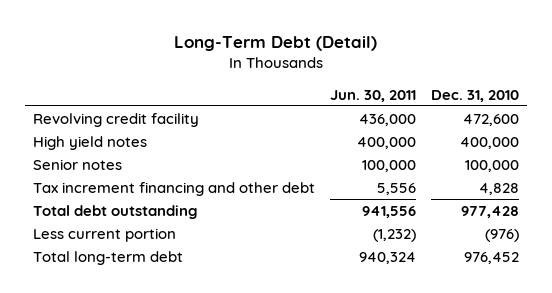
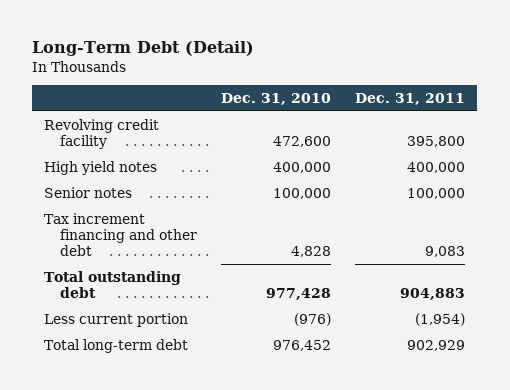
[329,89,416,102] Jun. 30, 2011 -> none
none -> [355,92,466,105] Dec. 31, 2011
[32,204,198,219] Total debt outstanding -> [44,270,182,299] Total outstanding debt

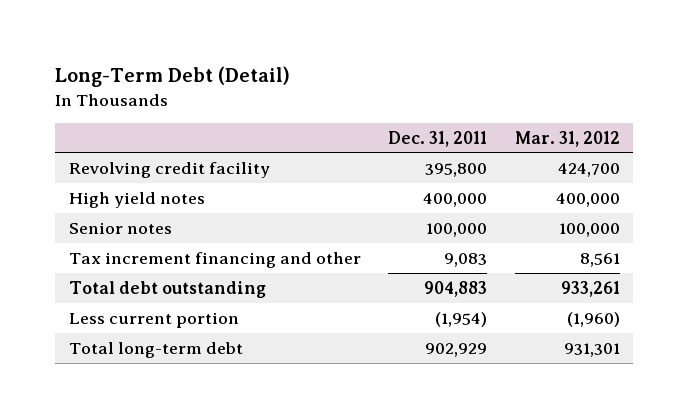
[221,92,332,105] Dec. 31, 2010 -> none
none -> [514,130,620,147] Mar. 31, 2012
[44,212,198,257] Tax increment financing and other debt -> [69,251,362,268] Tax increment financing and other
[44,270,182,299] Total outstanding debt -> [69,280,267,298] Total debt outstanding

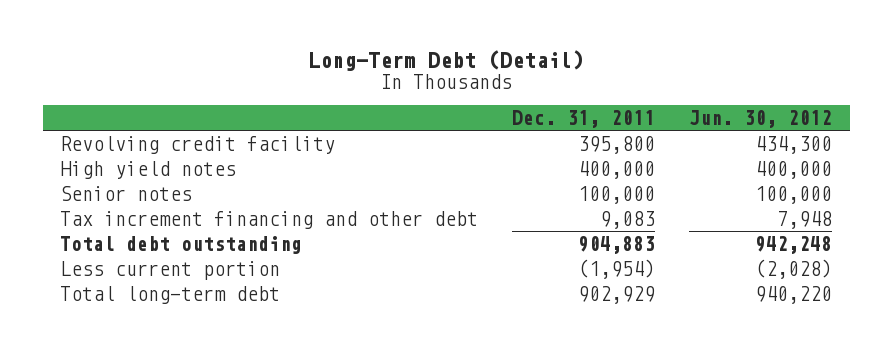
[514,130,620,147] Mar. 31, 2012 -> none
none -> [689,109,833,128] Jun. 30, 2012
[69,251,362,268] Tax increment financing and other -> [60,210,479,229] Tax increment financing and other debt

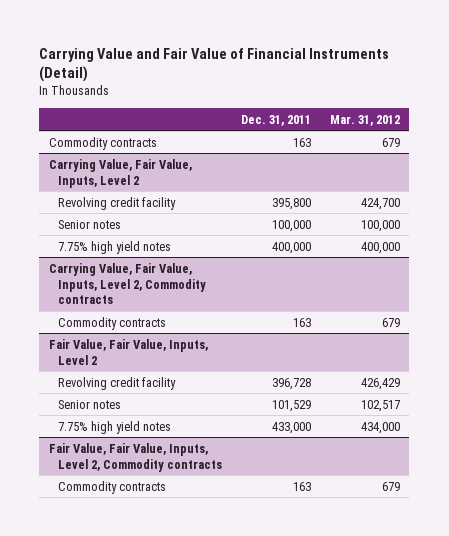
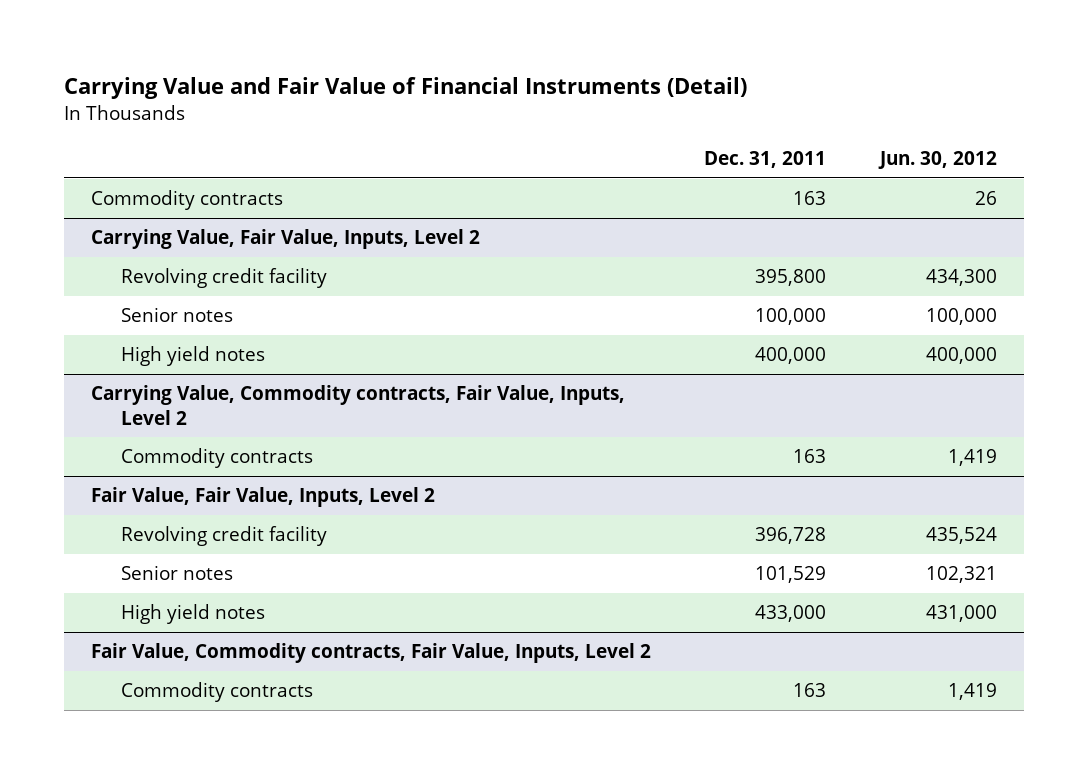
[329,114,400,126] Mar. 31, 2012 -> none
none -> [877,151,997,170] Jun. 30, 2012
[57,240,171,254] 7.75% high yield notes -> [121,346,266,367] High yield notes
[48,262,206,305] Carrying Value, Fair Value, Inputs, Level 2, Commodity contracts -> [91,385,626,425] Carrying Value, Commodity contracts, Fair Value, Inputs, Level 2
[57,420,171,434] 7.75% high yield notes -> [121,604,266,625] High yield notes
[48,442,222,472] Fair Value, Fair Value, Inputs, Level 2, Commodity contracts -> [91,643,652,664] Fair Value, Commodity contracts, Fair Value, Inputs, Level 2

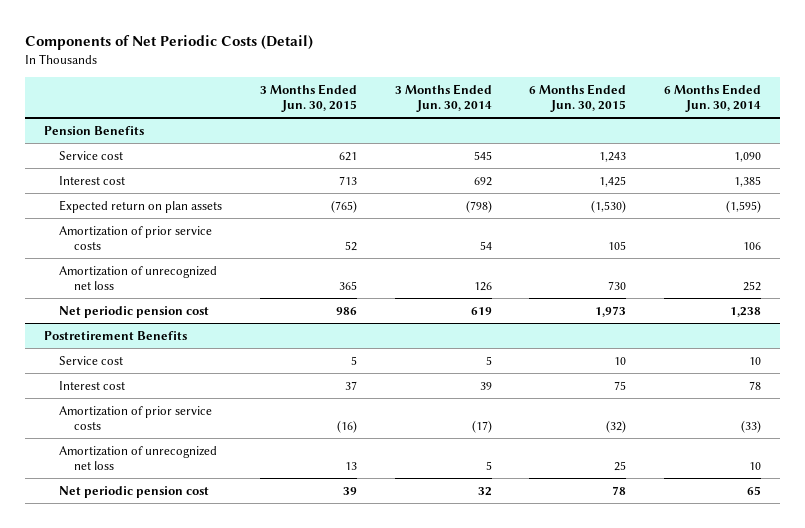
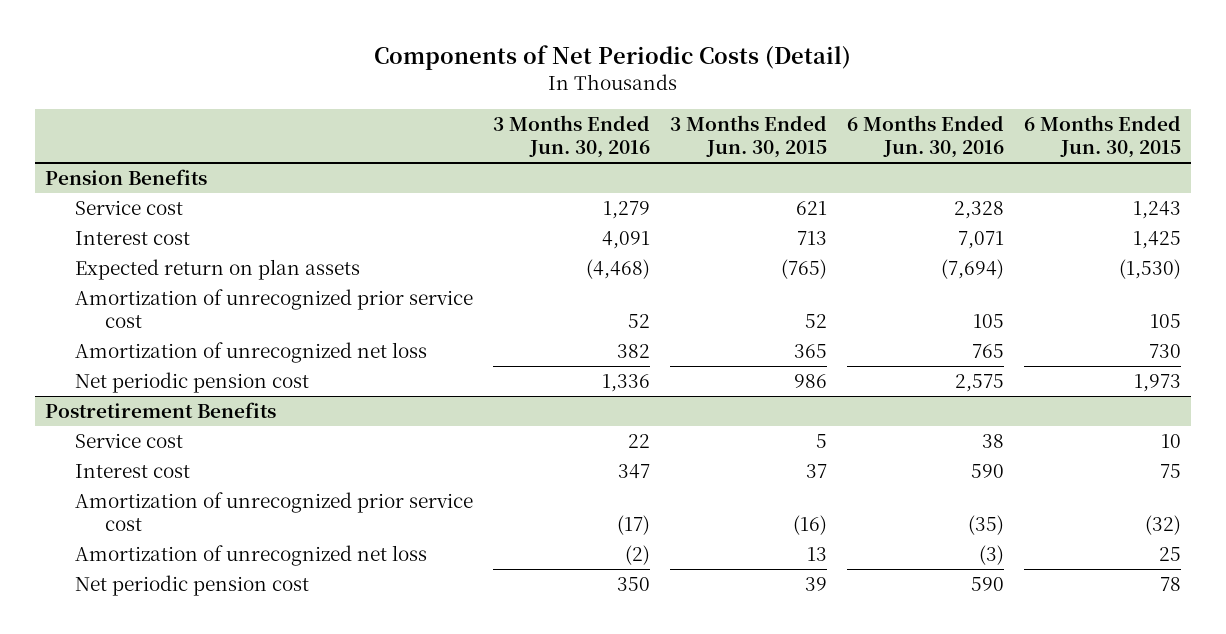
[394,83,492,113] 3 Months Ended Jun. 30, 2014 -> none
[664,83,762,113] 6 Months Ended Jun. 30, 2014 -> none
none -> [493,115,651,159] 3 Months Ended Jun. 30, 2016
none -> [847,115,1005,159] 6 Months Ended Jun. 30, 2016
[58,225,212,251] Amortization of prior service costs -> [74,288,473,329] Amortization of unrecognized prior service cost
[58,405,212,431] Amortization of prior service costs -> [74,491,473,532] Amortization of unrecognized prior service cost

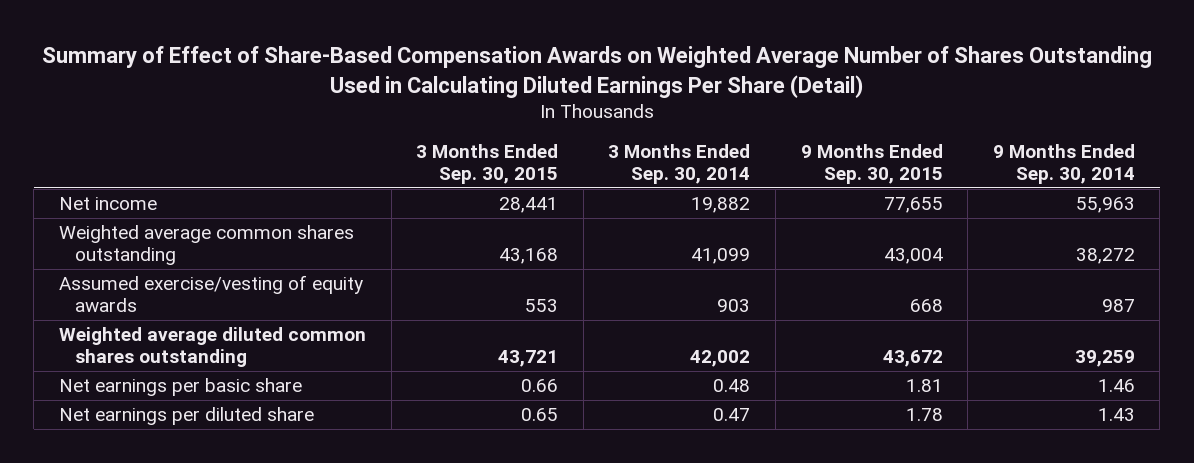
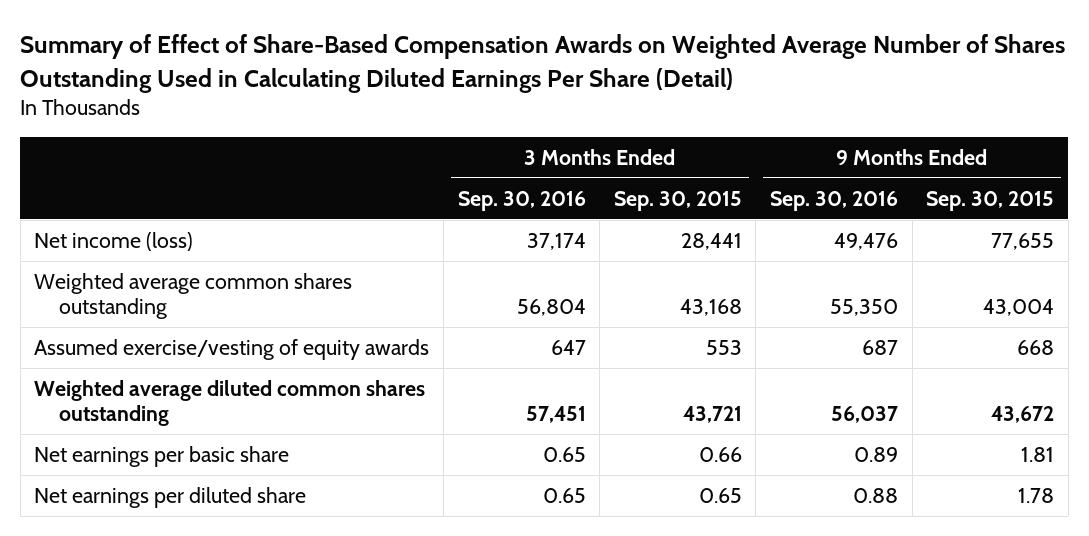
[608,144,751,185] 3 Months Ended Sep. 30, 2014 -> none
[992,144,1135,185] 9 Months Ended Sep. 30, 2014 -> none
none -> [457,190,586,211] Sep. 30, 2016
none -> [770,190,899,211] Sep. 30, 2016
[59,196,158,210] Net income -> [34,231,194,251] Net income (loss)

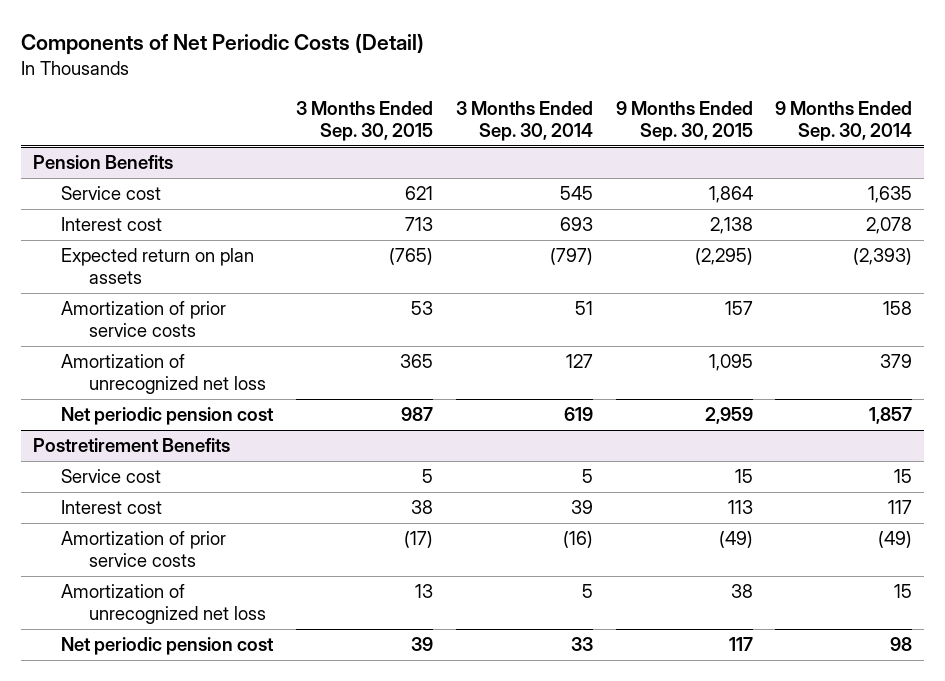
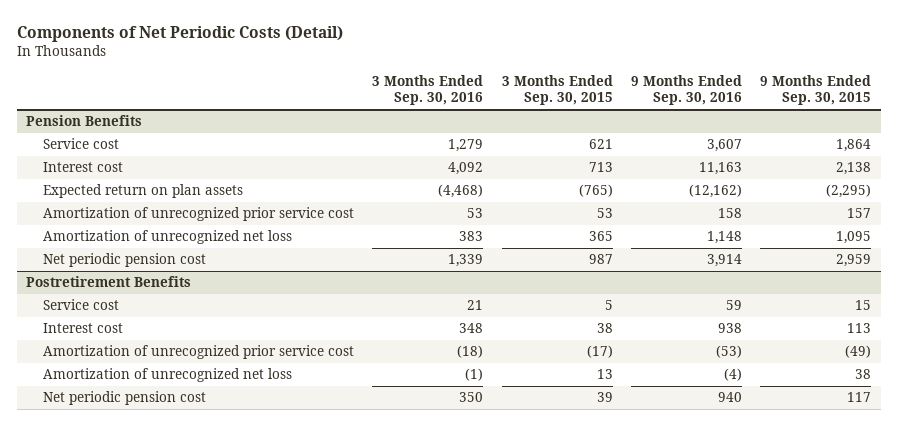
[455,101,593,142] 3 Months Ended Sep. 30, 2014 -> none
[775,101,913,142] 9 Months Ended Sep. 30, 2014 -> none
none -> [372,74,484,106] 3 Months Ended Sep. 30, 2016
none -> [631,74,743,106] 9 Months Ended Sep. 30, 2016
[61,301,227,338] Amortization of prior service costs -> [42,207,354,222] Amortization of unrecognized prior service cost
[61,531,227,568] Amortization of prior service costs -> [42,345,354,360] Amortization of unrecognized prior service cost

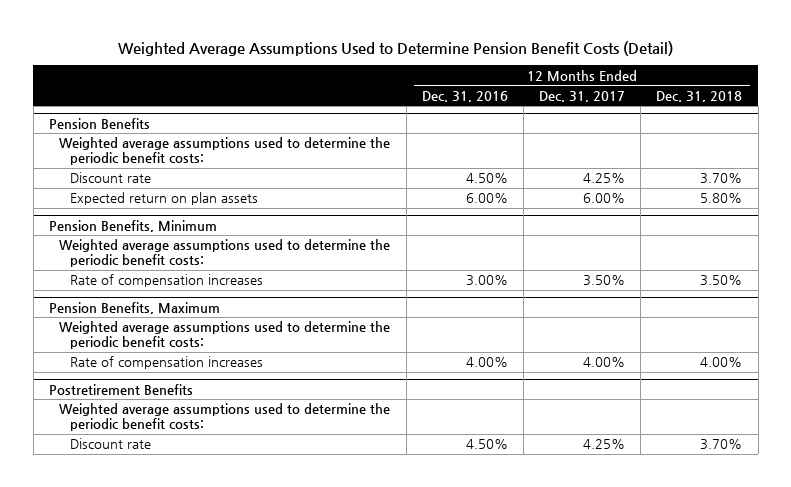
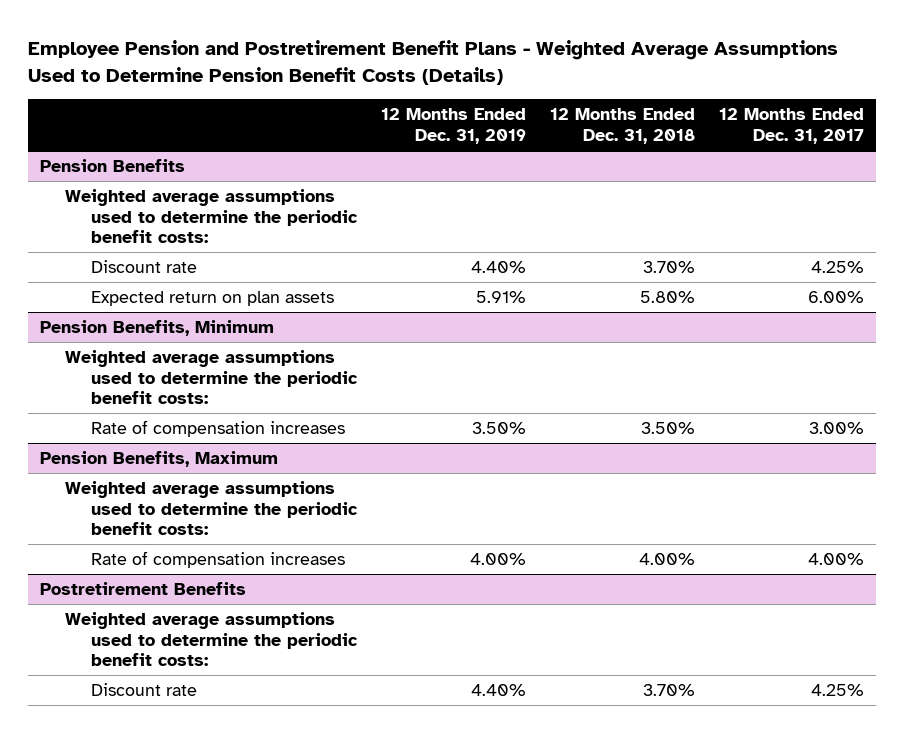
[117,40,673,56] Weighted Average Assumptions Used to Determine Pension Benefit Costs (Detail) -> [27,39,838,85] Employee Pension and Postretirement Benefit Plans - Weighted Average Assumptions Used to Determine Pension Benefit Costs (Details)
[421,90,508,102] Dec. 31, 2016 -> none
none -> [380,108,526,144] 12 Months Ended Dec. 31, 2019
[583,275,626,287] 3.50% -> [808,422,864,435] 3.00%

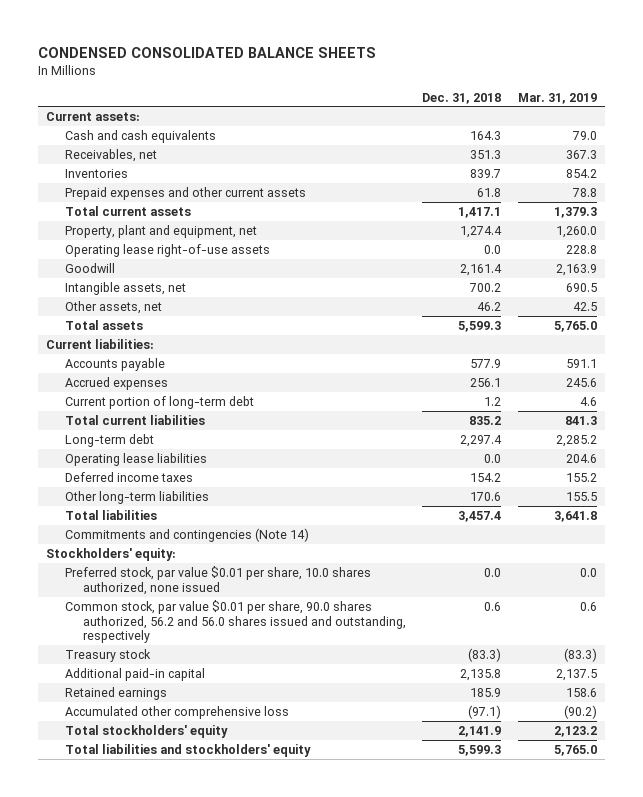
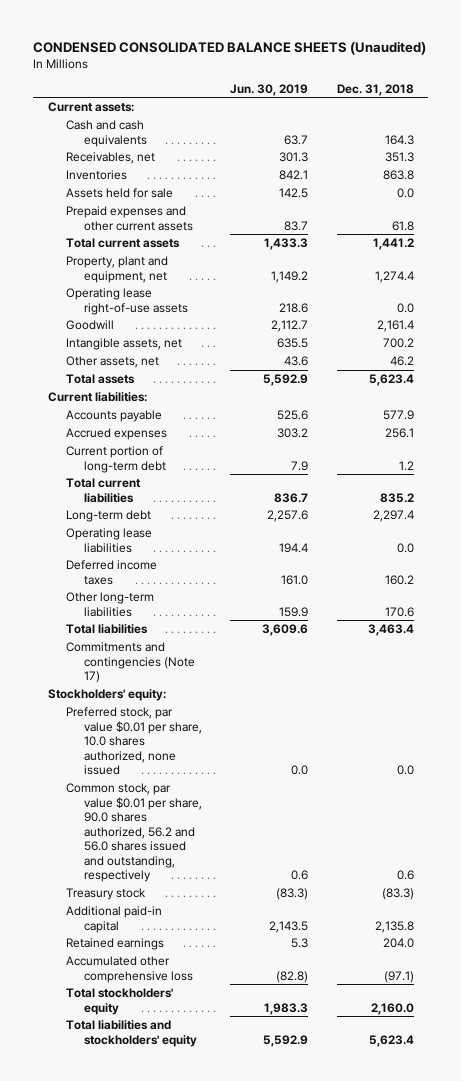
[38,46,377,58] CONDENSED CONSOLIDATED BALANCE SHEETS -> [33,40,427,55] CONDENSED CONSOLIDATED BALANCE SHEETS (Unaudited)
[517,92,597,104] Mar. 31, 2019 -> none
none -> [230,83,309,96] Jun. 30, 2019
[470,168,502,178] 839.7 -> [382,170,414,181] 863.8
none -> [65,188,173,199] Assets held for sale
[458,206,502,218] 1,417.1 -> [372,238,414,251] 1,441.2
[458,320,502,332] 5,599.3 -> [368,374,414,387] 5,623.4
[470,472,502,482] 154.2 -> [384,574,414,585] 160.2
[458,510,502,522] 3,457.4 -> [367,624,414,637] 3,463.4
[64,527,309,542] Commitments and contingencies (Note 14) -> [65,642,195,684] Commitments and contingencies (Note 17)
[470,687,502,697] 185.9 -> [382,938,414,949] 204.0
[458,725,502,737] 2,141.9 -> [370,1002,414,1015] 2,160.0
[458,744,502,756] 5,599.3 -> [368,1034,414,1047] 5,623.4

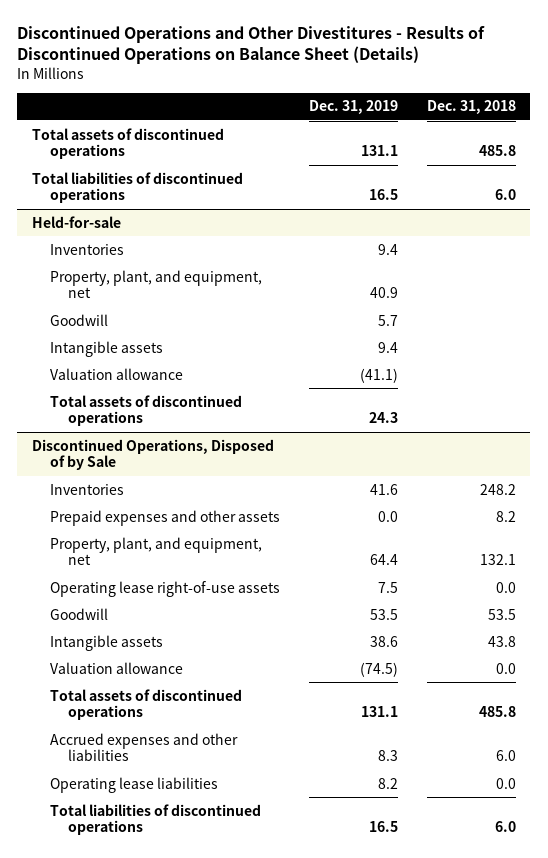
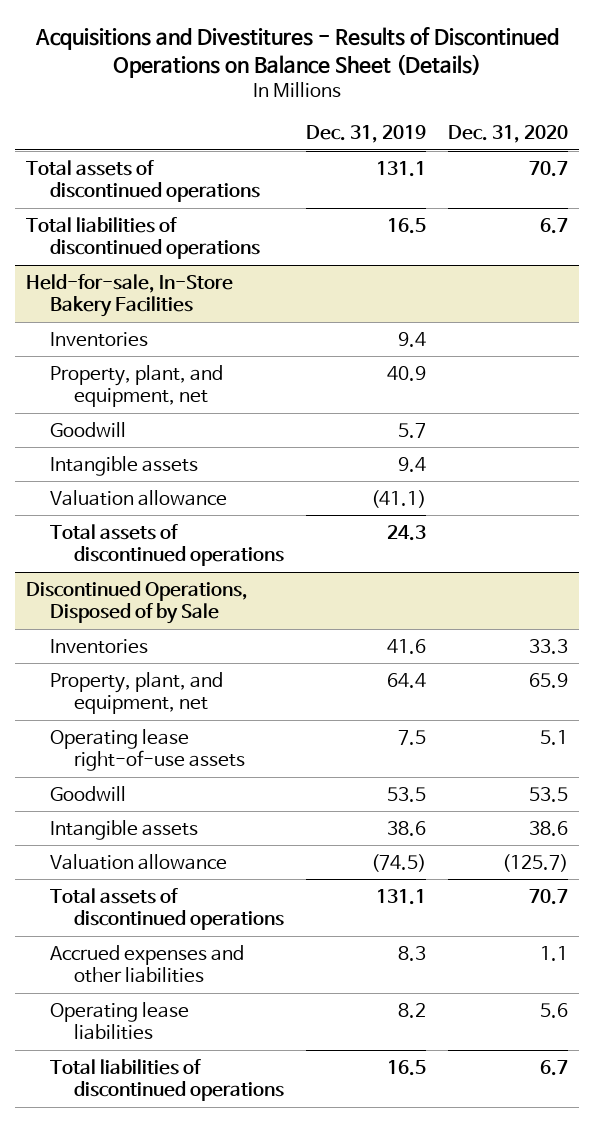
[17,25,486,65] Discontinued Operations and Other Divestitures - Results of Discontinued Operations on Balance Sheet (Details) -> [35,26,560,79] Acquisitions and Divestitures - Results of Discontinued Operations on Balance Sheet (Details)
[426,100,516,115] Dec. 31, 2018 -> none
none -> [448,125,569,144] Dec. 31, 2020
[31,215,121,228] Held-for-sale -> none
none -> [26,273,234,318] Held-for-sale, In-Store Bakery Facilities
[50,509,281,526] Prepaid expenses and other assets -> none

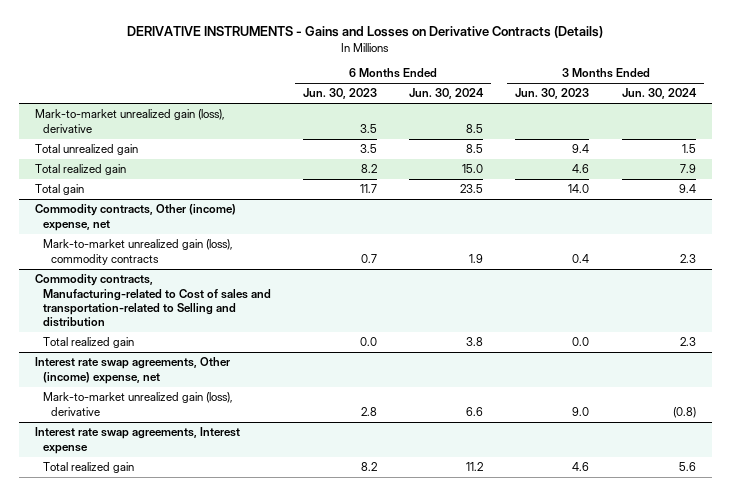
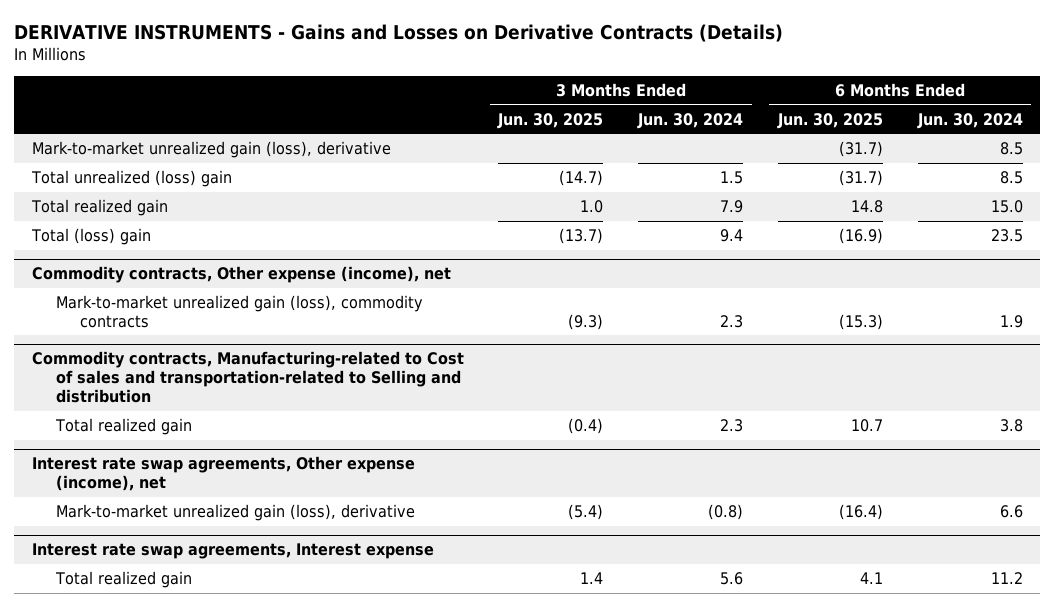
[303,88,378,100] Jun. 30, 2023 -> none
[515,88,590,100] Jun. 30, 2023 -> none
none -> [497,112,604,129] Jun. 30, 2025
none -> [776,112,883,129] Jun. 30, 2025
[34,144,138,156] Total unrealized gain -> [30,170,232,188] Total unrealized (loss) gain
[34,184,84,196] Total gain -> [30,228,151,246] Total (loss) gain
[34,204,236,231] Commodity contracts, Other (income) expense, net -> [31,266,451,284] Commodity contracts, Other expense (income), net
[34,357,230,384] Interest rate swap agreements, Other (income) expense, net -> [31,456,415,492] Interest rate swap agreements, Other expense (income), net

